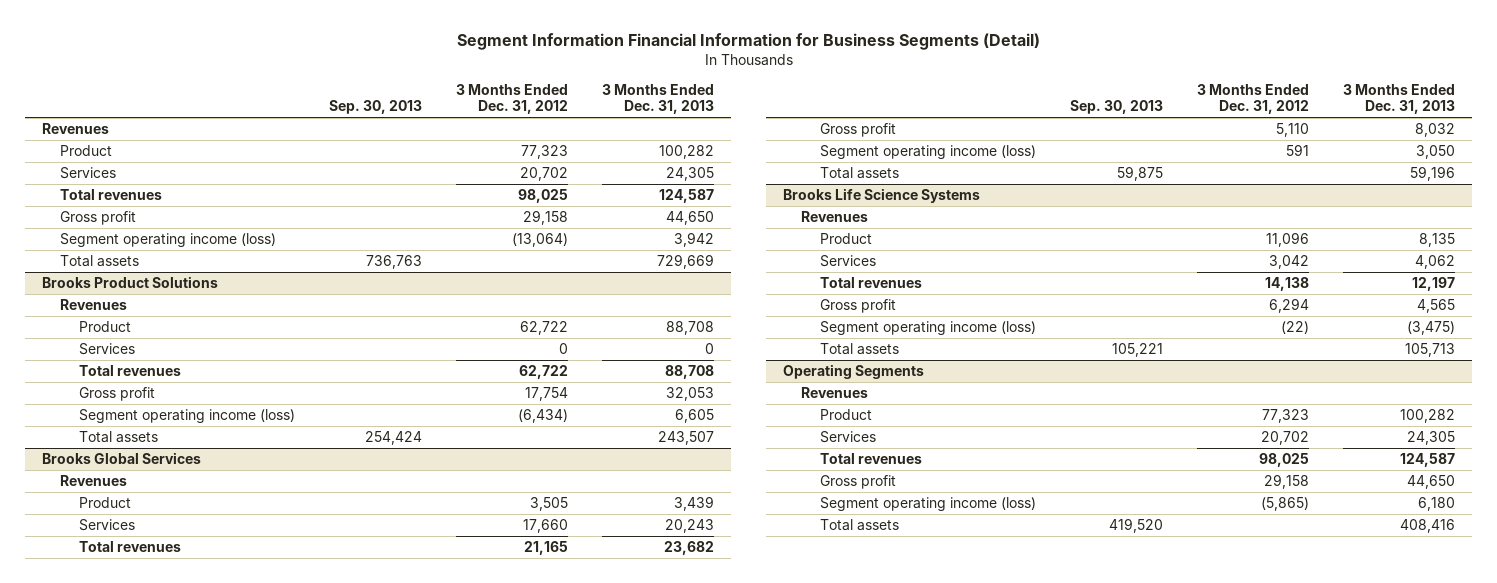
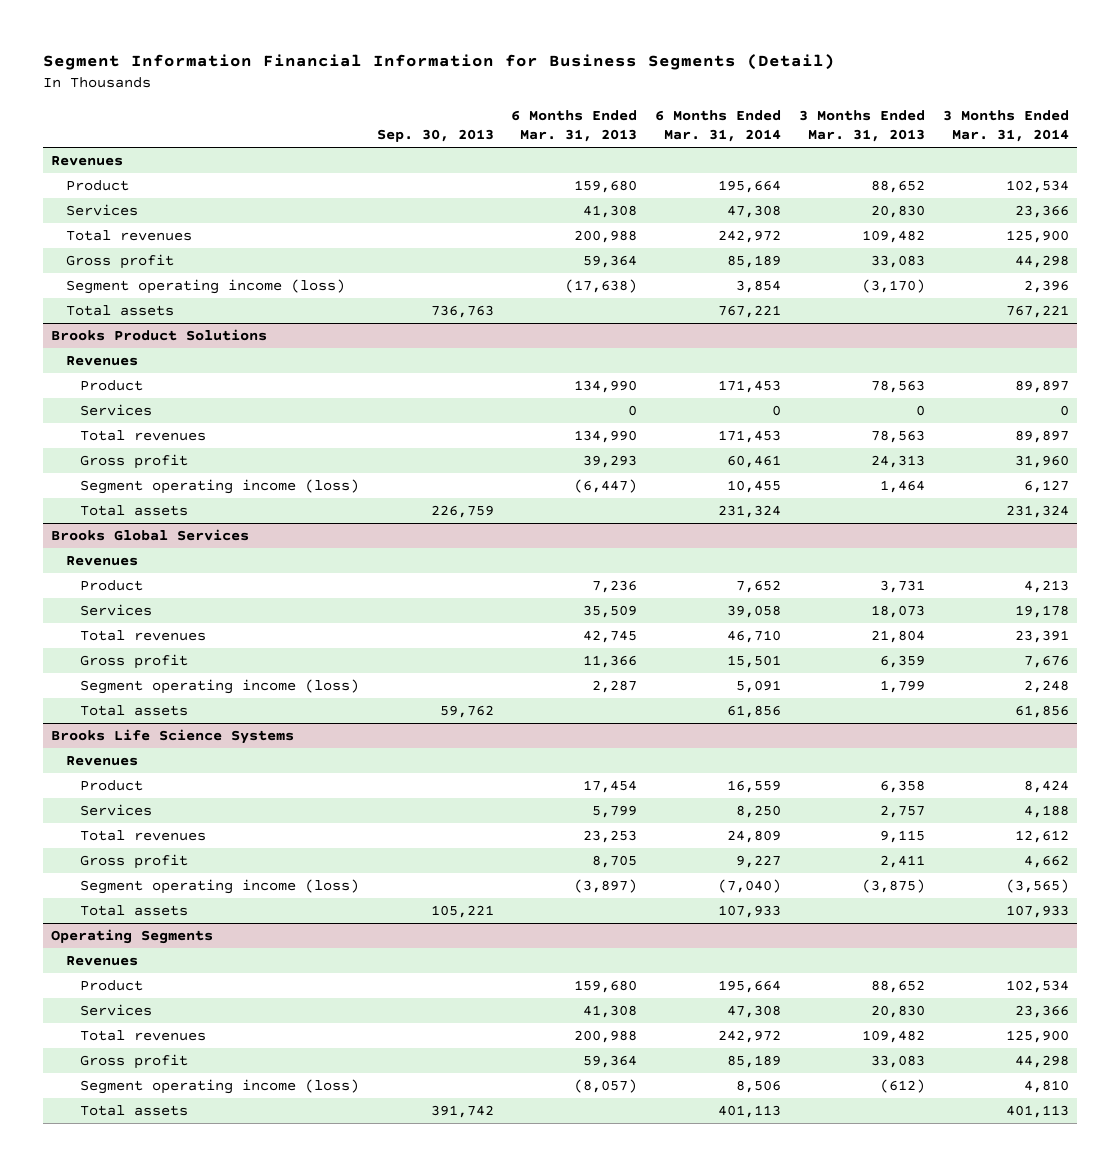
[456,84,569,115] 3 Months Ended Dec. 31, 2012 -> none
[602,84,715,115] 3 Months Ended Dec. 31, 2013 -> none
none -> [511,109,638,143] 6 Months Ended Mar. 31, 2013
none -> [655,109,782,143] 6 Months Ended Mar. 31, 2014
none -> [798,109,925,143] 3 Months Ended Mar. 31, 2013
none -> [942,109,1069,143] 3 Months Ended Mar. 31, 2014
[364,431,422,446] 254,424 -> [430,505,494,519] 226,759
[1116,166,1163,182] 59,875 -> [439,705,494,719] 59,762
[1108,518,1163,534] 419,520 -> [430,1105,494,1119] 391,742

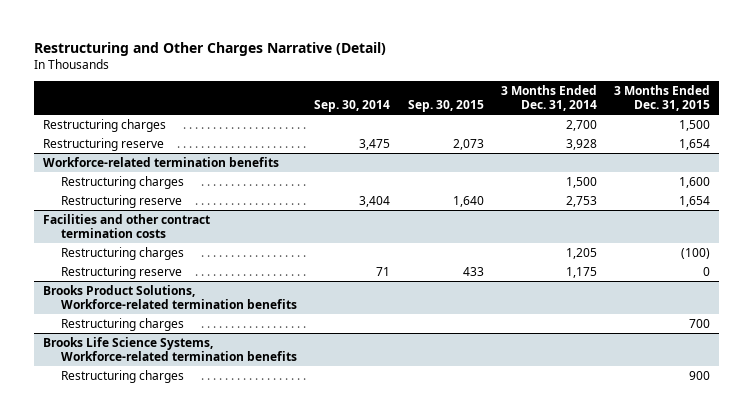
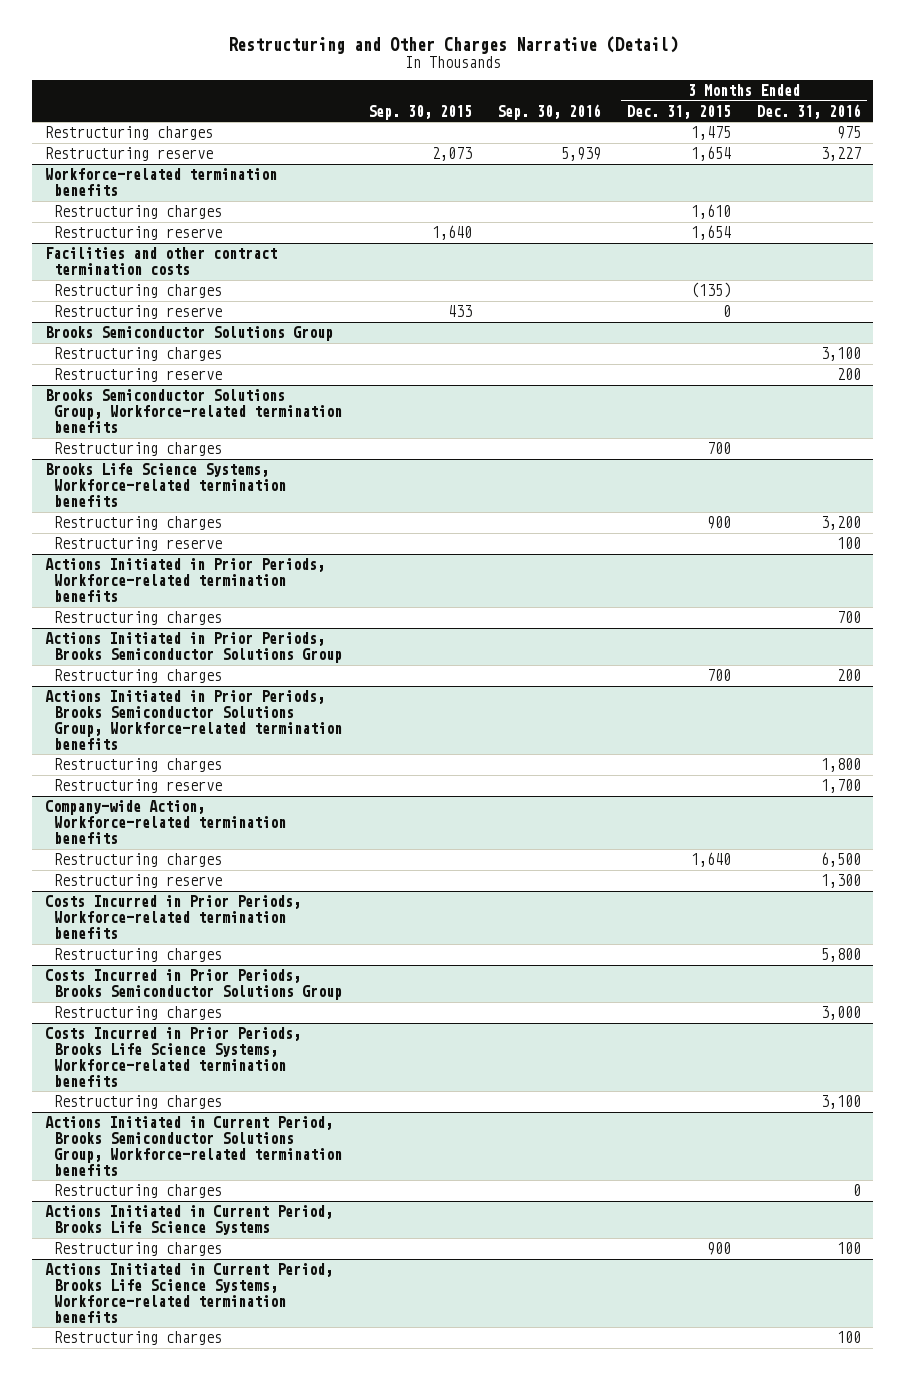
[314,100,391,113] Sep. 30, 2014 -> none
[501,85,598,112] 3 Months Ended Dec. 31, 2014 -> none
none -> [497,103,602,120] Sep. 30, 2016
none -> [756,103,861,119] Dec. 31, 2016
[679,119,711,131] 1,500 -> [690,126,731,141] 1,475
[679,176,711,188] 1,600 -> [690,204,731,220] 1,610
[681,247,711,259] (100) -> [690,282,731,299] (135)
none -> [44,326,333,342] Brooks Semiconductor Solutions Group
none -> [54,347,223,362] Restructuring charges
none -> [54,368,223,383] Restructuring reserve
[42,284,297,310] Brooks Product Solutions, Workforce-related termination benefits -> [44,389,343,433] Brooks Semiconductor Solutions Group, Workforce-related termination benefits
none -> [54,537,223,552] Restructuring reserve
none -> [44,558,325,602] Actions Initiated in Prior Periods, Workforce-related termination benefits
none -> [54,611,223,626] Restructuring charges
none -> [44,632,343,663] Actions Initiated in Prior Periods, Brooks Semiconductor Solutions Group
none -> [54,669,223,684] Restructuring charges
none -> [44,690,343,750] Actions Initiated in Prior Periods, Brooks Semiconductor Solutions Group, Workforce-related termination benefits
none -> [54,758,223,773] Restructuring charges
none -> [54,779,223,794] Restructuring reserve
none -> [44,800,287,844] Company-wide Action, Workforce-related termination benefits
none -> [54,853,223,868] Restructuring charges
none -> [54,874,223,889] Restructuring reserve
none -> [44,895,301,939] Costs Incurred in Prior Periods, Workforce-related termination benefits
none -> [54,948,223,963] Restructuring charges
none -> [44,969,343,1000] Costs Incurred in Prior Periods, Brooks Semiconductor Solutions Group
none -> [54,1006,223,1021] Restructuring charges
none -> [44,1027,301,1087] Costs Incurred in Prior Periods, Brooks Life Science Systems, Workforce-related termination benefits
none -> [54,1095,223,1110] Restructuring charges
none -> [44,1116,343,1176] Actions Initiated in Current Period, Brooks Semiconductor Solutions Group, Workforce-related termination benefits
none -> [54,1184,223,1199] Restructuring charges
none -> [44,1205,333,1235] Actions Initiated in Current Period, Brooks Life Science Systems
none -> [54,1242,223,1257] Restructuring charges
none -> [44,1263,333,1323] Actions Initiated in Current Period, Brooks Life Science Systems, Workforce-related termination benefits
none -> [54,1331,223,1346] Restructuring charges

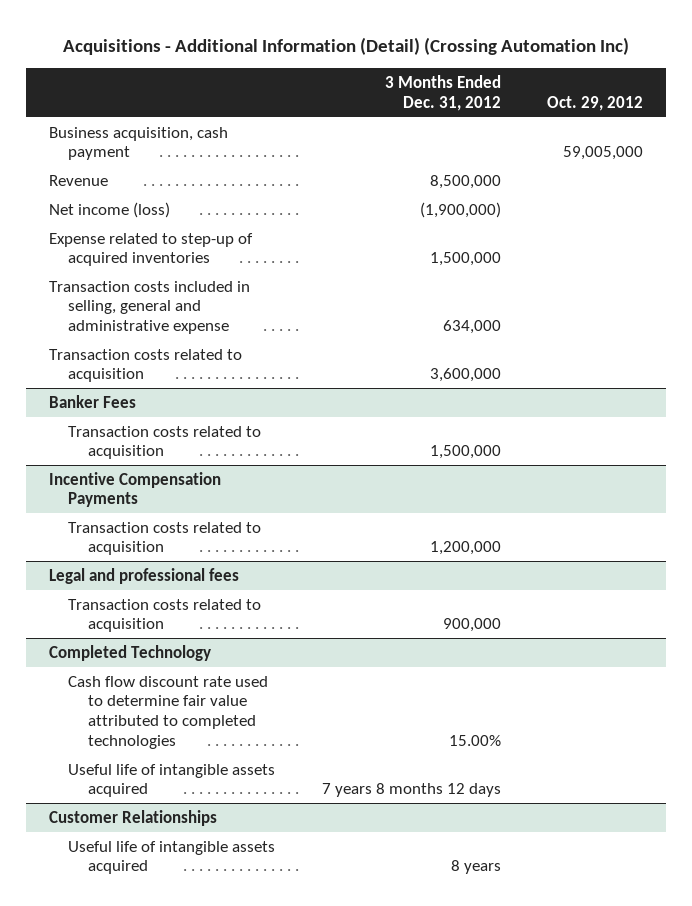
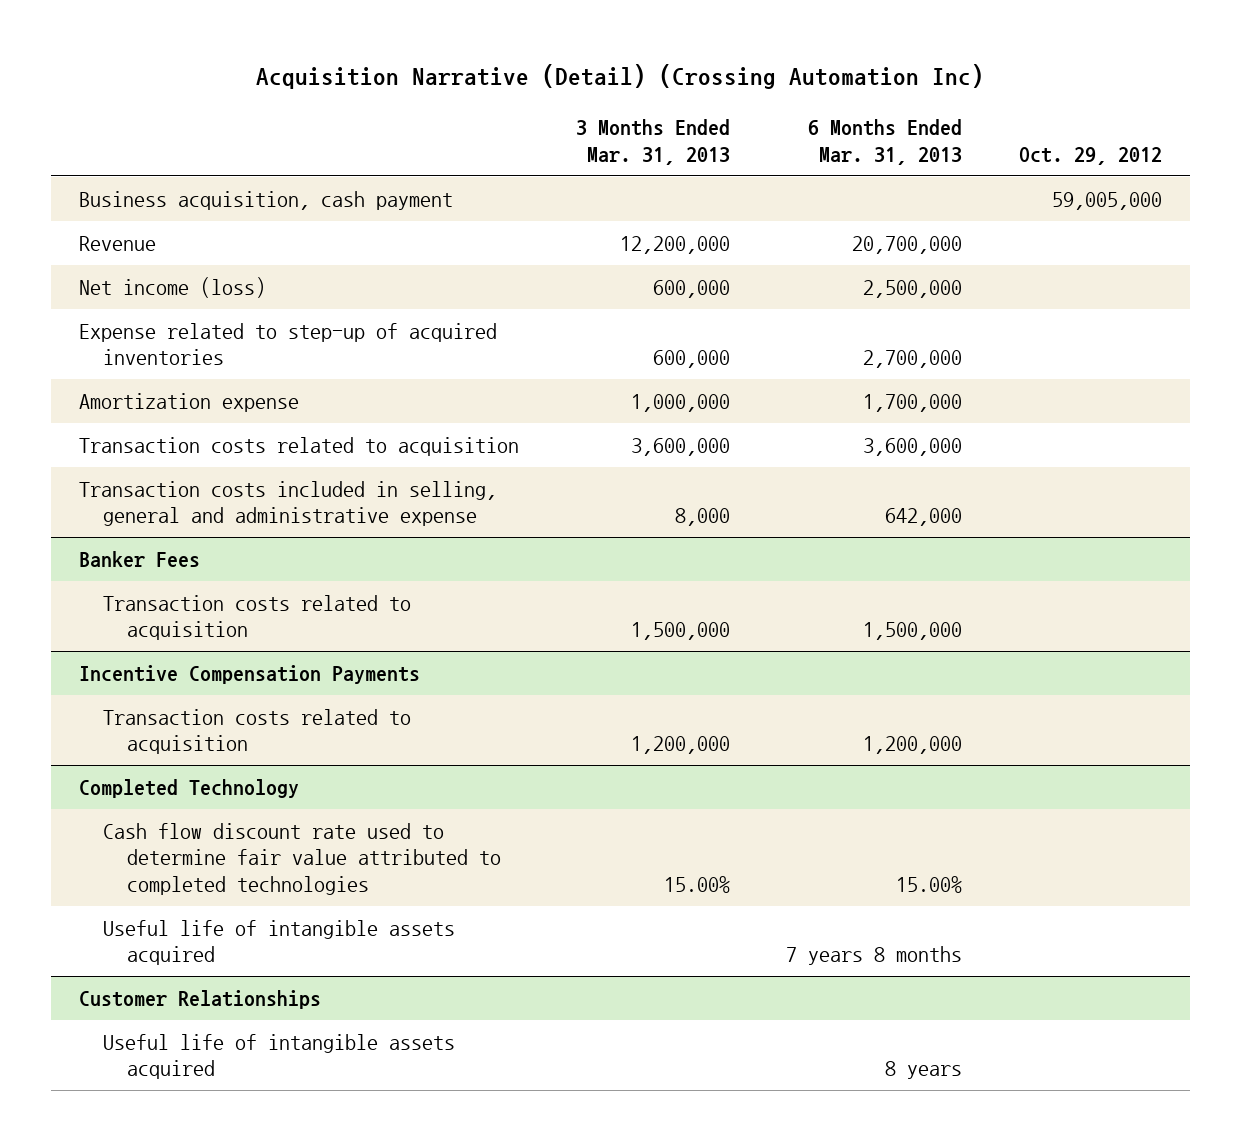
[62,36,629,55] Acquisitions - Additional Information (Detail) (Crossing Automation Inc) -> [256,63,985,89] Acquisition Narrative (Detail) (Crossing Automation Inc)
[384,74,501,111] 3 Months Ended Dec. 31, 2012 -> none
none -> [575,119,730,165] 3 Months Ended Mar. 31, 2013
none -> [808,119,963,165] 6 Months Ended Mar. 31, 2013
none -> [78,392,299,412] Amortization expense
[48,280,250,335] Transaction costs included in selling, general and administrative expense -> [78,480,497,527] Transaction costs included in selling, general and administrative expense
[48,567,239,584] Legal and professional fees -> none
[68,598,262,633] Transaction costs related to acquisition -> none

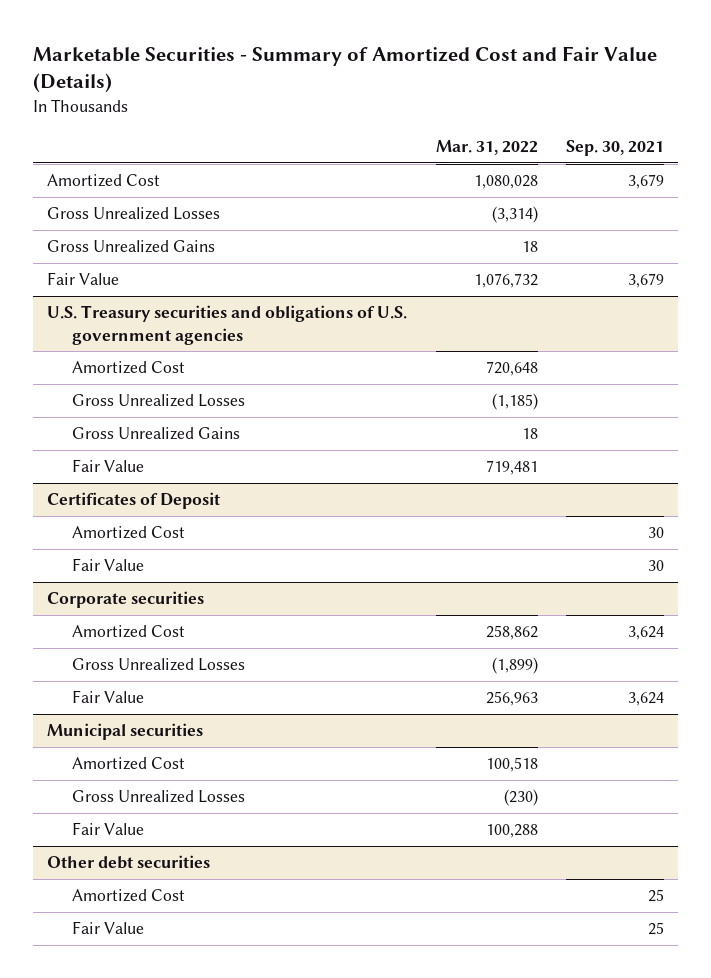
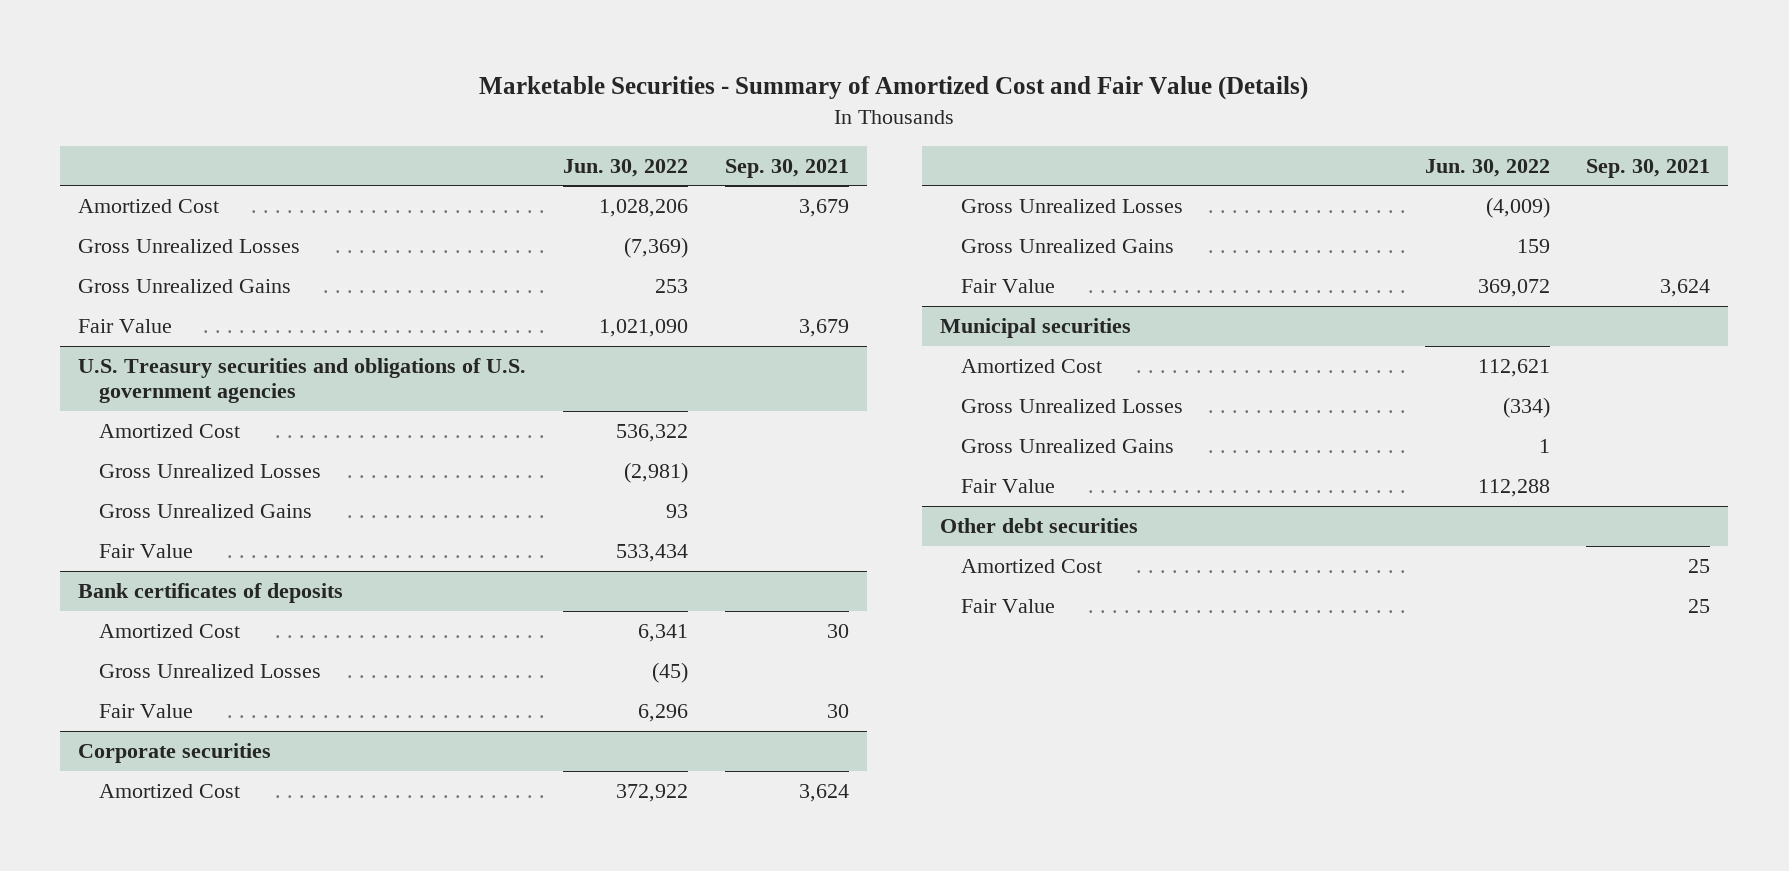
[435,140,538,156] Mar. 31, 2022 -> none
none -> [562,158,688,177] Jun. 30, 2022
[47,492,221,510] Certificates of Deposit -> [78,582,344,603] Bank certificates of deposits
none -> [99,663,322,678] Gross Unrealized Losses
none -> [960,238,1174,253] Gross Unrealized Gains
none -> [960,438,1174,453] Gross Unrealized Gains

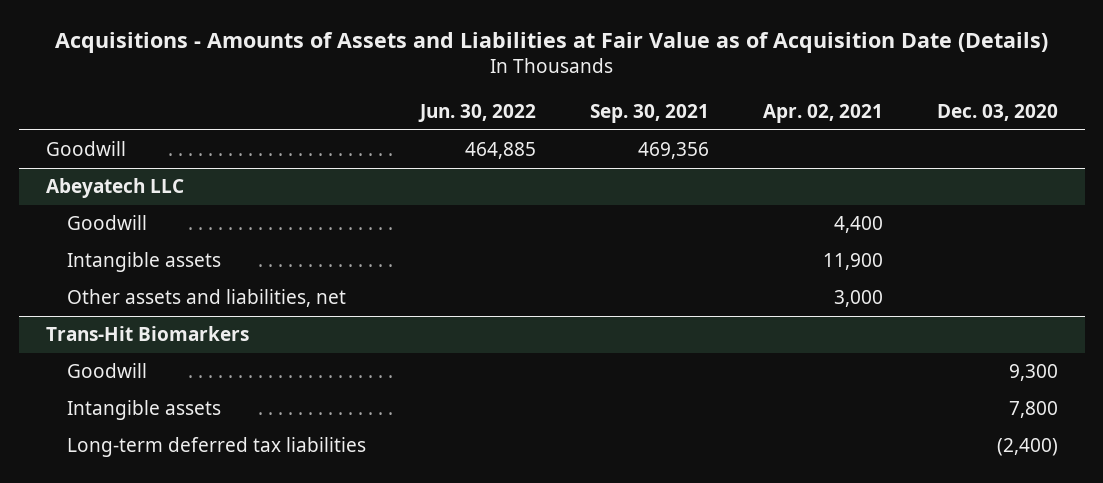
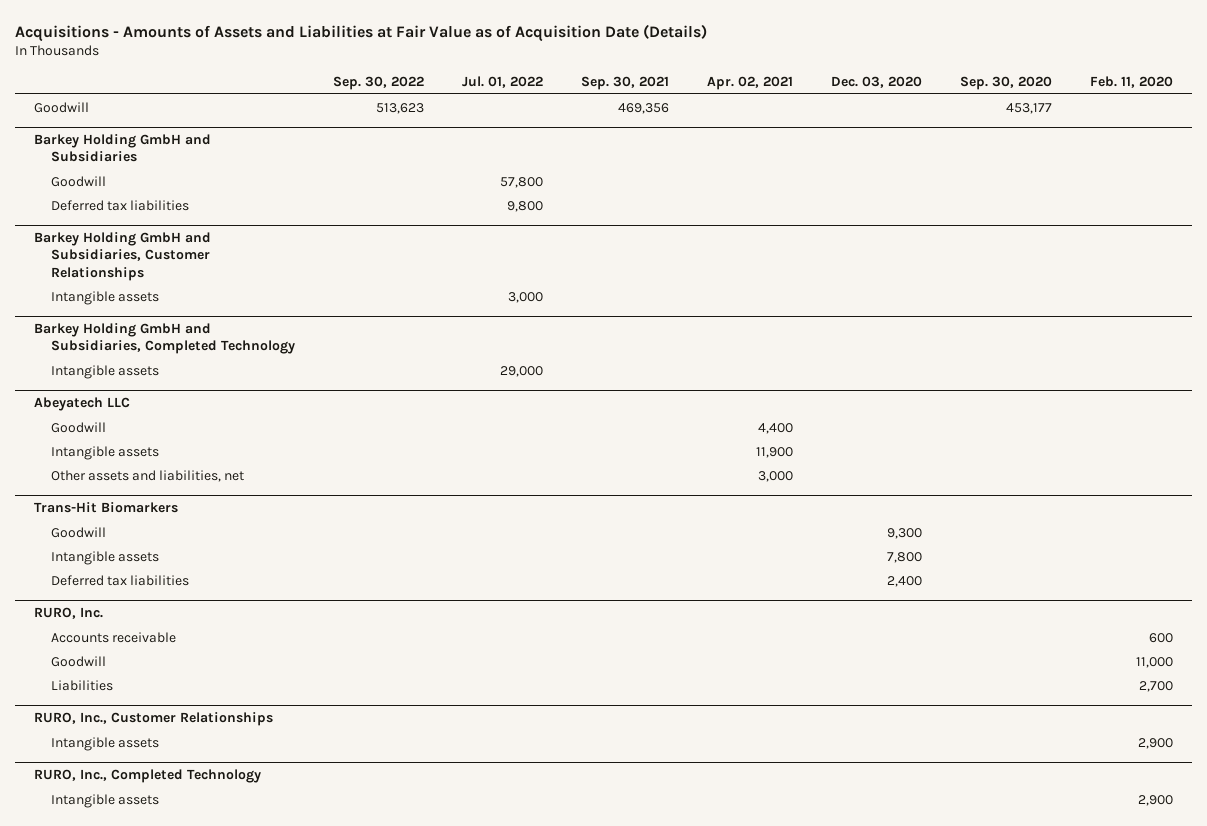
[417,103,536,122] Jun. 30, 2022 -> none
none -> [332,75,424,90] Sep. 30, 2022
none -> [461,75,543,88] Jul. 01, 2022
none -> [960,75,1053,90] Sep. 30, 2020
none -> [1090,75,1174,88] Feb. 11, 2020
none -> [33,134,211,163] Barkey Holding GmbH and Subsidiaries
none -> [50,175,106,187] Goodwill
none -> [50,199,189,211] Deferred tax liabilities
none -> [33,232,211,281] Barkey Holding GmbH and Subsidiaries, Customer Relationships
none -> [50,290,159,305] Intangible assets
none -> [33,323,295,355] Barkey Holding GmbH and Subsidiaries, Completed Technology
none -> [50,364,159,379] Intangible assets
[66,437,366,458] Long-term deferred tax liabilities -> [50,574,189,586] Deferred tax liabilities
[996,438,1058,457] (2,400) -> [887,575,923,587] 2,400
none -> [33,607,103,620] RURO, Inc.
none -> [50,631,176,643] Accounts receivable
none -> [50,655,106,667] Goodwill
none -> [50,679,113,691] Liabilities
none -> [33,712,273,727] RURO, Inc., Customer Relationships
none -> [50,736,159,751] Intangible assets
none -> [33,769,261,784] RURO, Inc., Completed Technology
none -> [50,793,159,808] Intangible assets

